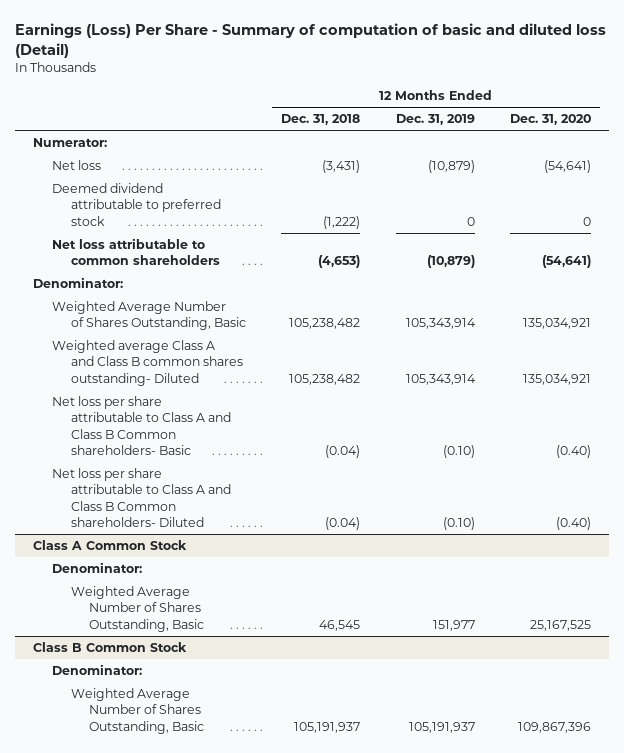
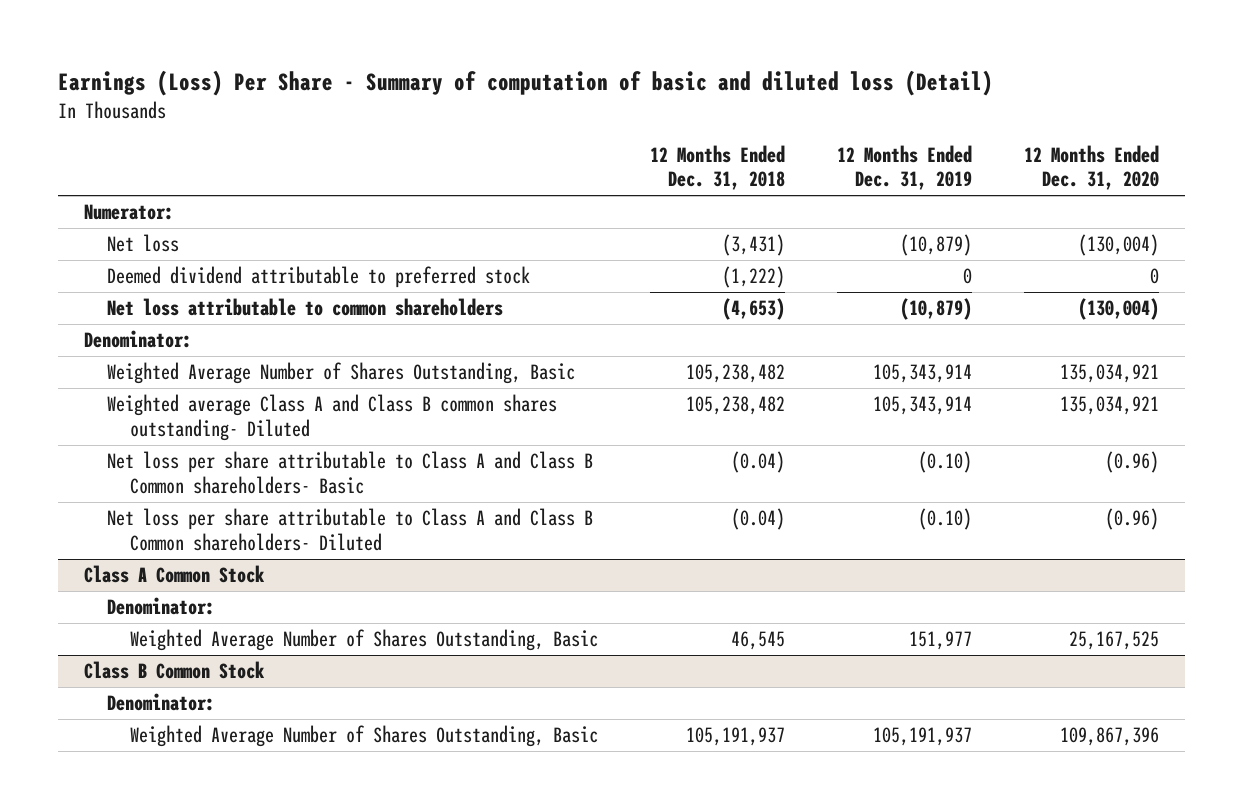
[544,159,592,173] (54,641) -> [1077,234,1159,257] (130,004)
[542,255,592,269] (54,641) -> [1077,298,1159,321] (130,004)
[556,445,592,459] (0.40) -> [1104,451,1159,474] (0.96)
[556,517,592,531] (0.40) -> [1104,508,1159,531] (0.96)

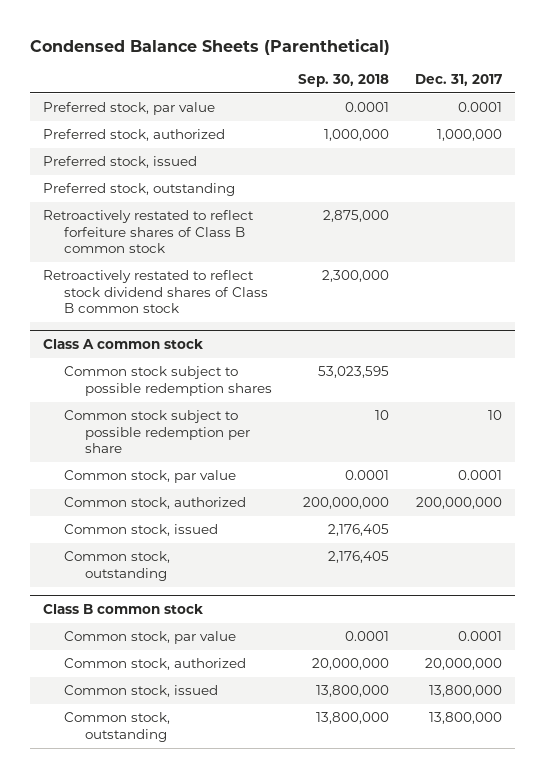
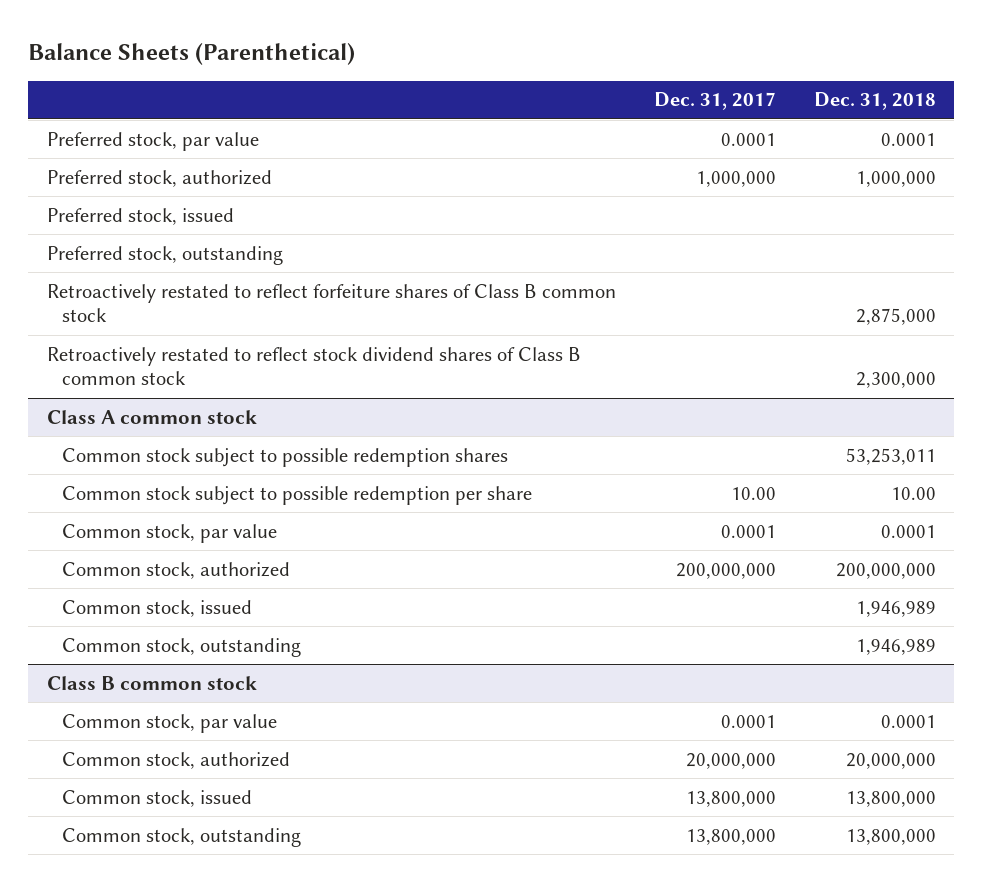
[30,38,391,55] Condensed Balance Sheets (Parenthetical) -> [28,43,356,66] Balance Sheets (Parenthetical)
[298,73,390,87] Sep. 30, 2018 -> none
none -> [813,92,936,111] Dec. 31, 2018
[488,410,503,421] 10 -> [730,486,776,500] 10.00

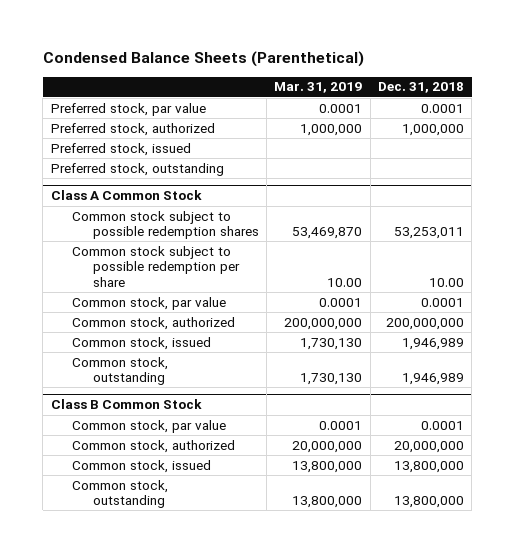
[28,43,356,66] Balance Sheets (Parenthetical) -> [42,51,364,68] Condensed Balance Sheets (Parenthetical)
[653,92,776,111] Dec. 31, 2017 -> none
none -> [274,82,363,94] Mar. 31, 2019
[46,283,616,323] Retroactively restated to reflect forfeiture shares of Class B common stock -> none
[46,346,581,386] Retroactively restated to reflect stock dividend shares of Class B common stock -> none
[46,409,257,424] Class A common stock -> [50,190,202,201] Class A Common Stock
[46,675,257,690] Class B common stock -> [50,399,202,410] Class B Common Stock

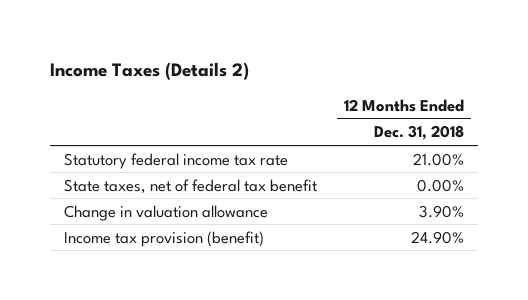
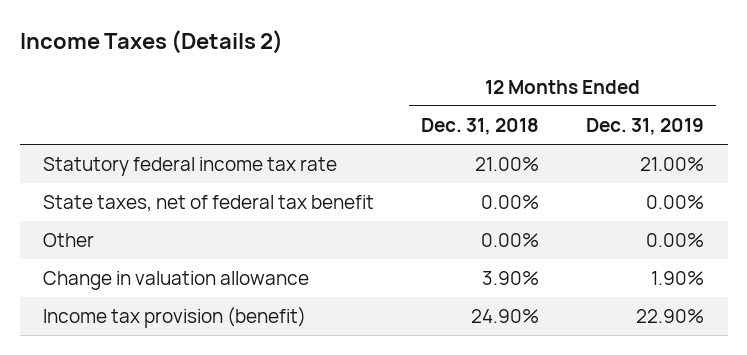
none -> [586,117,705,135] Dec. 31, 2019
none -> [43,232,95,247] Other

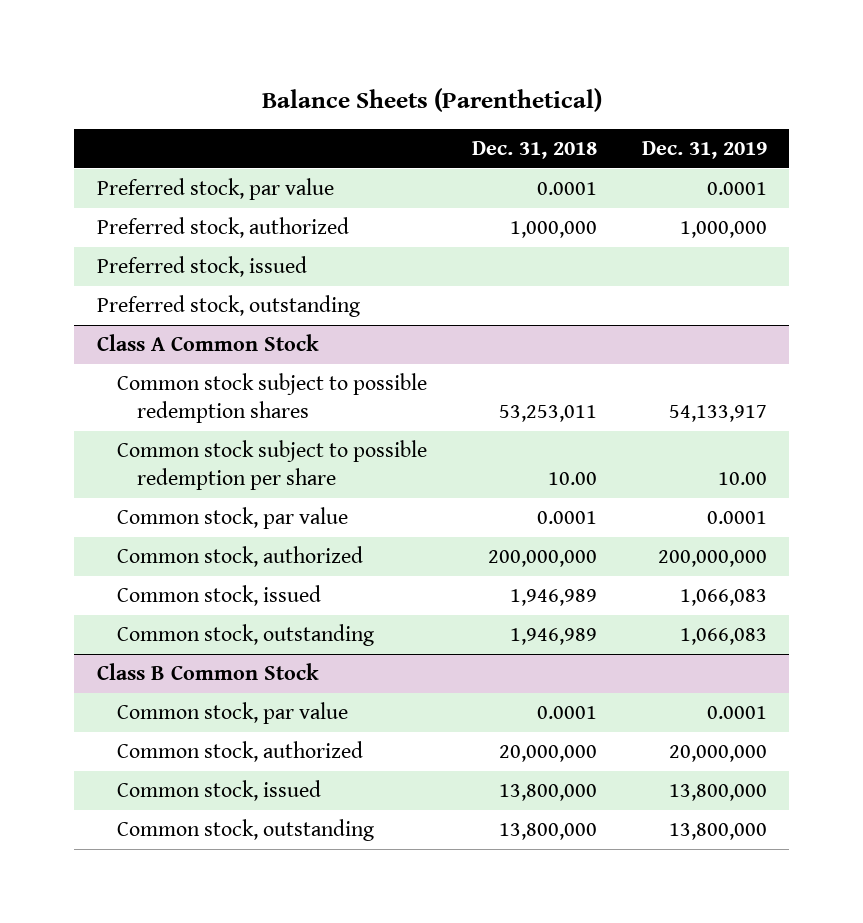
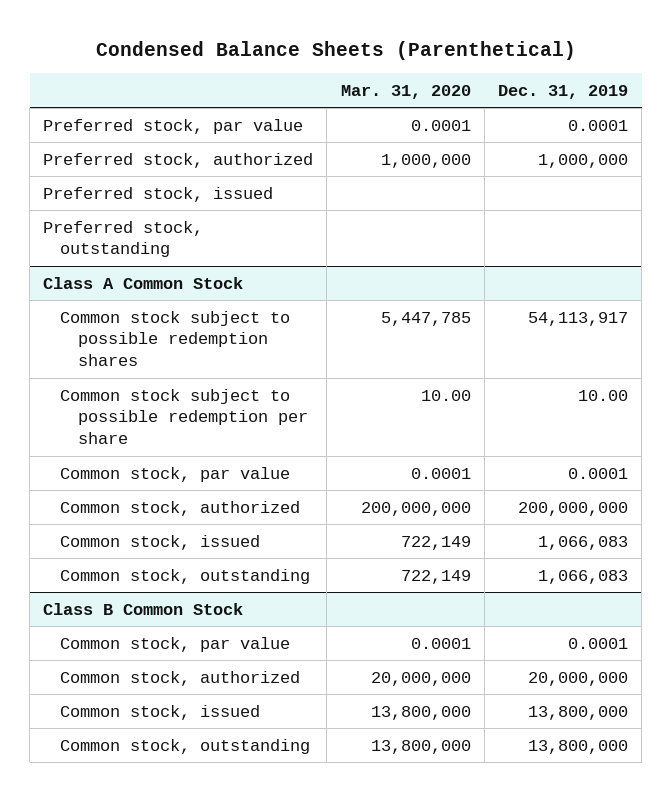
[261,87,602,112] Balance Sheets (Parenthetical) -> [95,41,576,61] Condensed Balance Sheets (Parenthetical)
[471,141,597,160] Dec. 31, 2018 -> none
none -> [340,84,471,99] Mar. 31, 2020
[668,404,767,422] 54,133,917 -> [528,311,629,326] 54,113,917

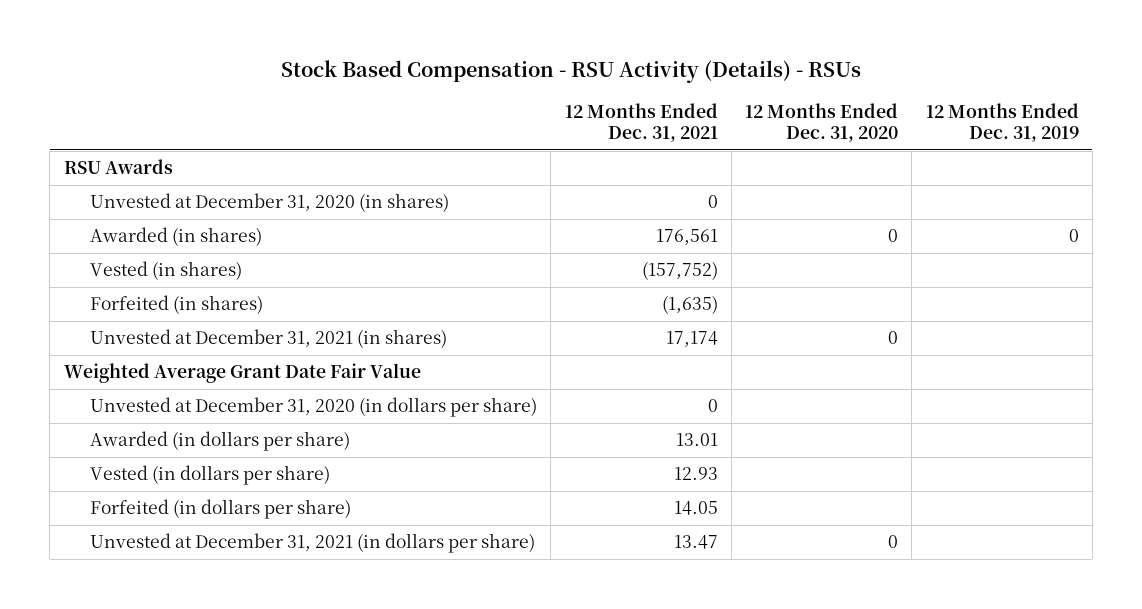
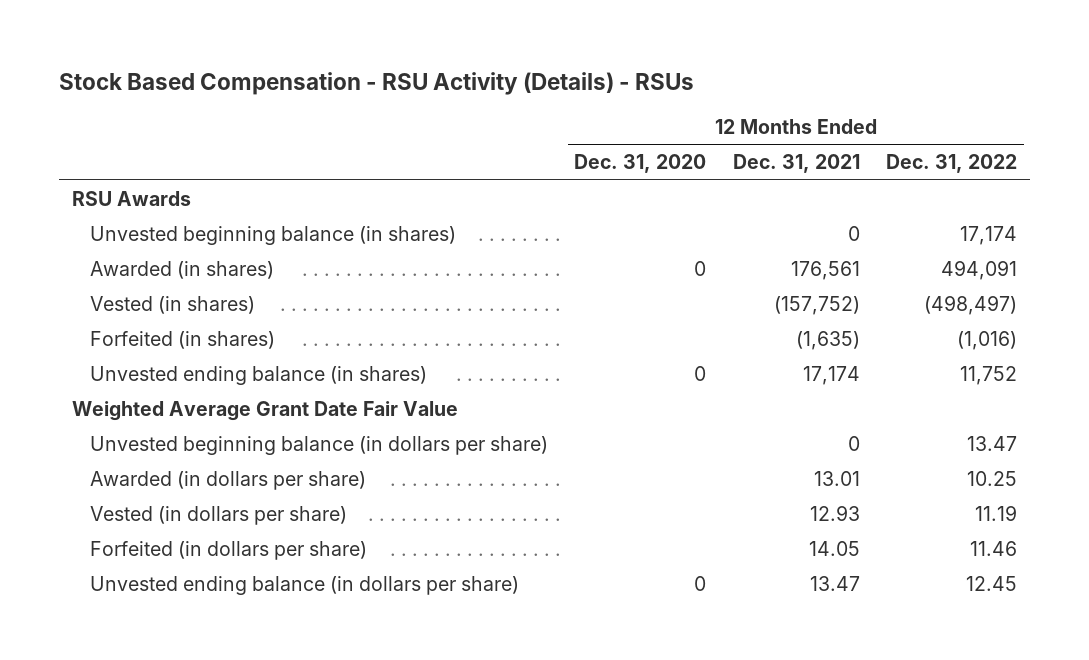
[925,103,1079,143] 12 Months Ended Dec. 31, 2019 -> none
none -> [885,154,1017,174] Dec. 31, 2022
[90,193,450,213] Unvested at December 31, 2020 (in shares) -> [89,225,456,245] Unvested beginning balance (in shares)
[90,329,448,349] Unvested at December 31, 2021 (in shares) -> [89,365,427,385] Unvested ending balance (in shares)
[90,397,538,418] Unvested at December 31, 2020 (in dollars per share) -> [89,435,548,455] Unvested beginning balance (in dollars per share)
[90,533,536,554] Unvested at December 31, 2021 (in dollars per share) -> [89,575,519,595] Unvested ending balance (in dollars per share)

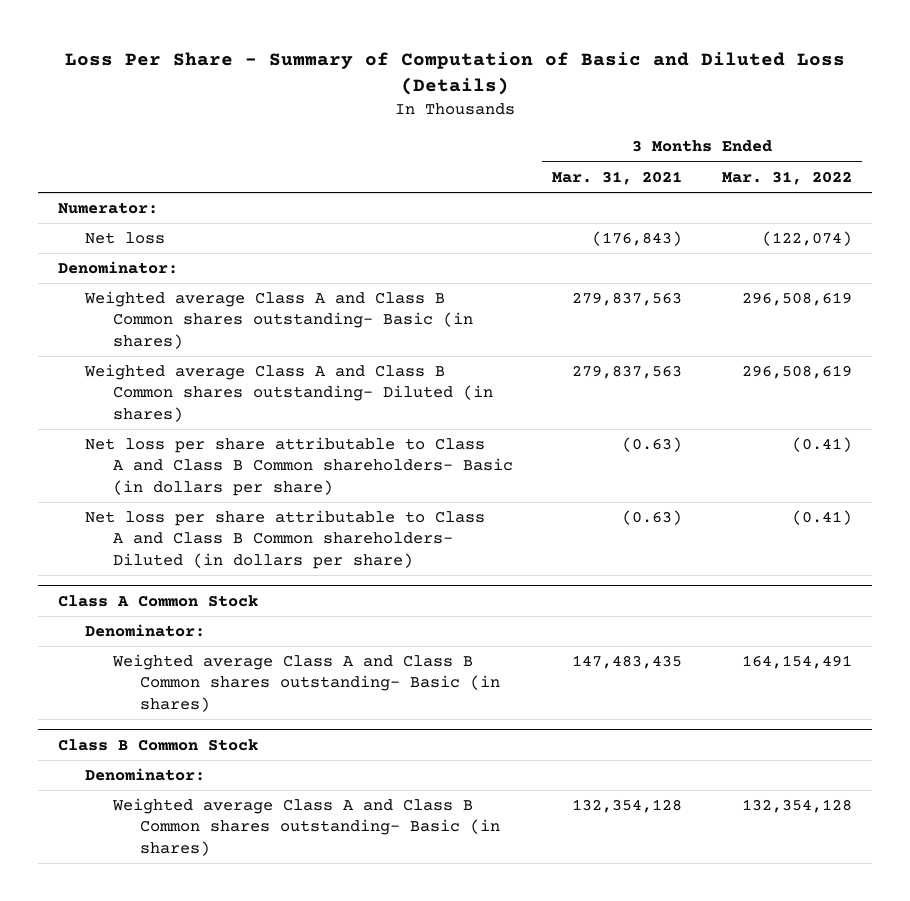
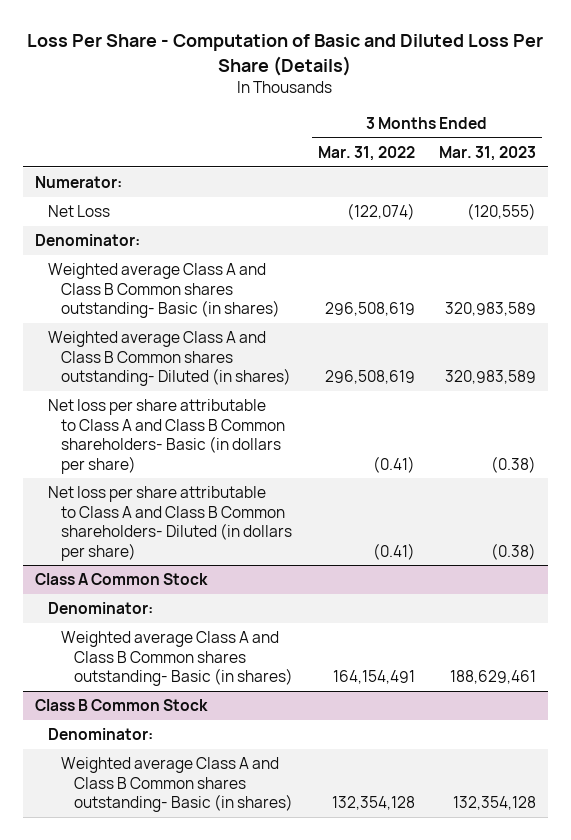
[64,51,845,96] Loss Per Share - Summary of Computation of Basic and Diluted Loss (Details) -> [27,34,544,76] Loss Per Share - Computation of Basic and Diluted Loss Per Share (Details)
[552,170,683,185] Mar. 31, 2021 -> none
none -> [438,145,536,161] Mar. 31, 2023
[85,232,166,245] Net loss -> [48,205,111,218] Net Loss

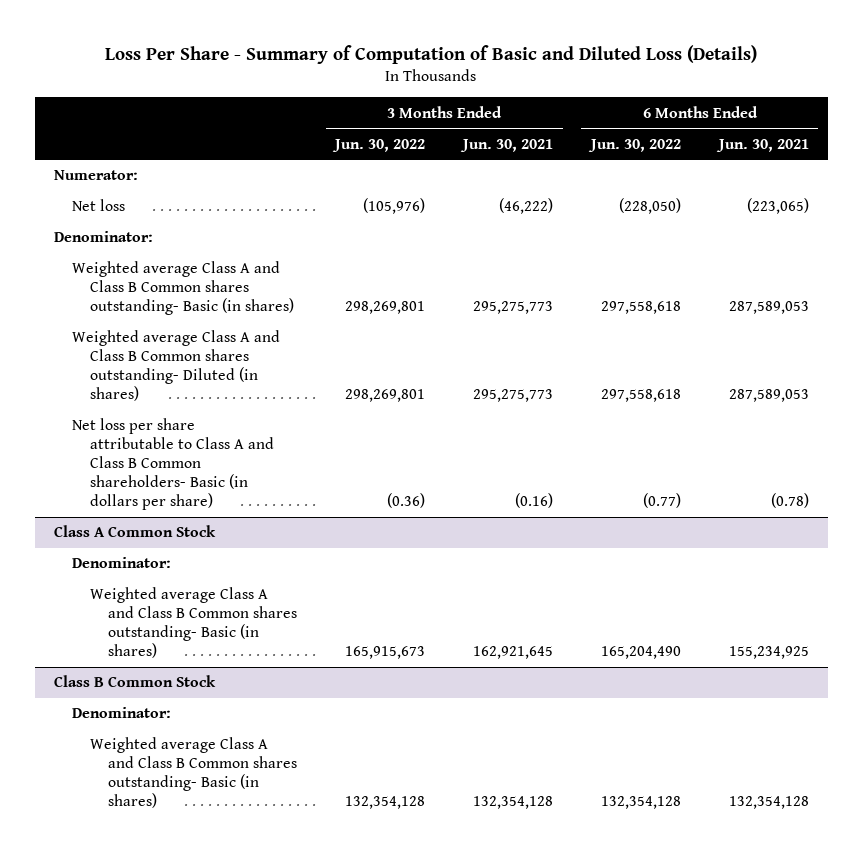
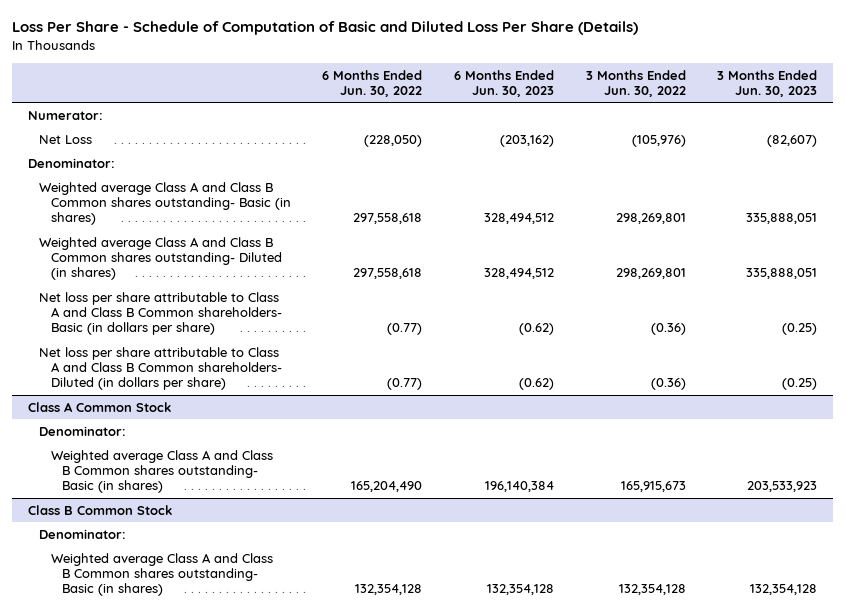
[105,44,758,64] Loss Per Share - Summary of Computation of Basic and Diluted Loss (Details) -> [11,21,638,36] Loss Per Share - Schedule of Computation of Basic and Diluted Loss Per Share (Details)
[460,138,554,152] Jun. 30, 2021 -> none
[715,138,809,152] Jun. 30, 2021 -> none
none -> [453,69,554,97] 6 Months Ended Jun. 30, 2023
none -> [717,69,818,97] 3 Months Ended Jun. 30, 2023
[71,199,125,212] Net loss -> [39,134,93,144] Net Loss
none -> [39,346,282,391] Net loss per share attributable to Class A and Class B Common shareholders- Diluted (in dollars per share)

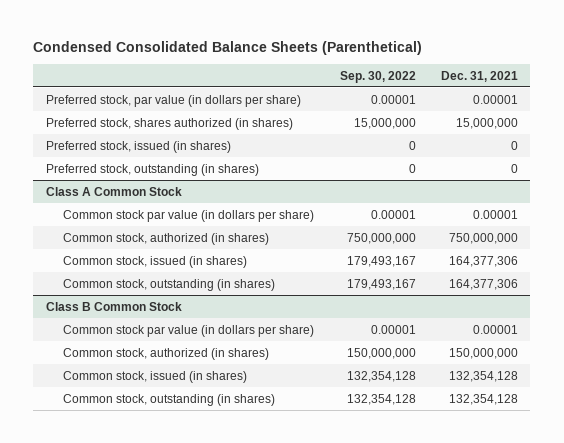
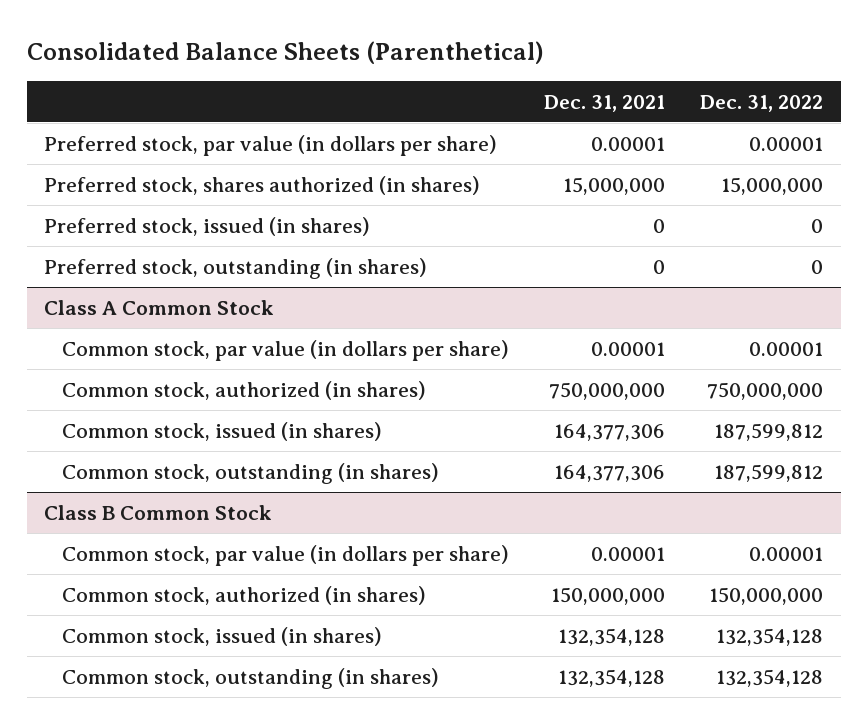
[33,41,423,56] Condensed Consolidated Balance Sheets (Parenthetical) -> [26,40,544,64] Consolidated Balance Sheets (Parenthetical)
[339,70,416,83] Sep. 30, 2022 -> none
none -> [700,94,824,112] Dec. 31, 2022
[63,209,315,222] Common stock par value (in dollars per share) -> [62,339,510,361] Common stock, par value (in dollars per share)
[63,324,315,337] Common stock par value (in dollars per share) -> [62,544,510,566] Common stock, par value (in dollars per share)

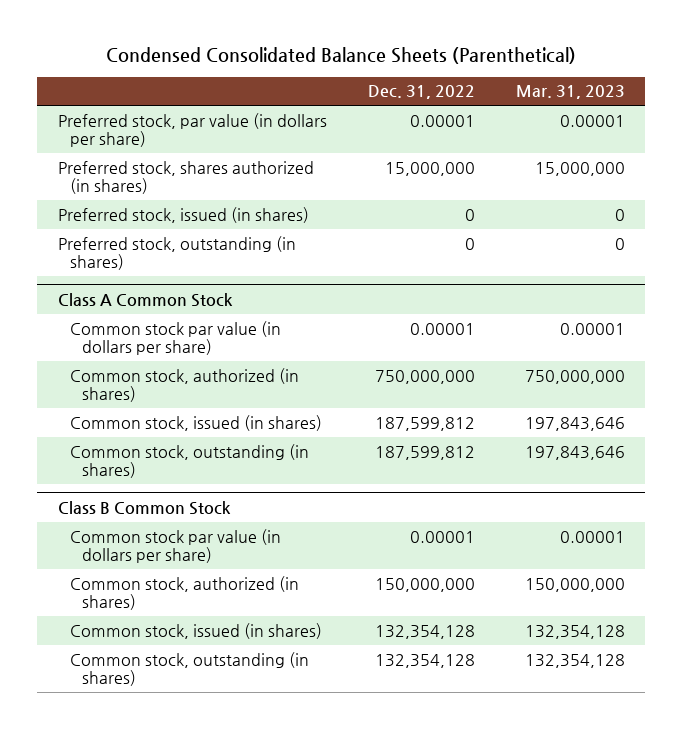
[26,40,544,64] Consolidated Balance Sheets (Parenthetical) -> [106,47,577,65] Condensed Consolidated Balance Sheets (Parenthetical)
[544,94,666,112] Dec. 31, 2021 -> none
none -> [515,85,625,100] Mar. 31, 2023
[62,339,510,361] Common stock, par value (in dollars per share) -> [69,320,281,355] Common stock par value (in dollars per share)
[62,544,510,566] Common stock, par value (in dollars per share) -> [69,528,281,563] Common stock par value (in dollars per share)

